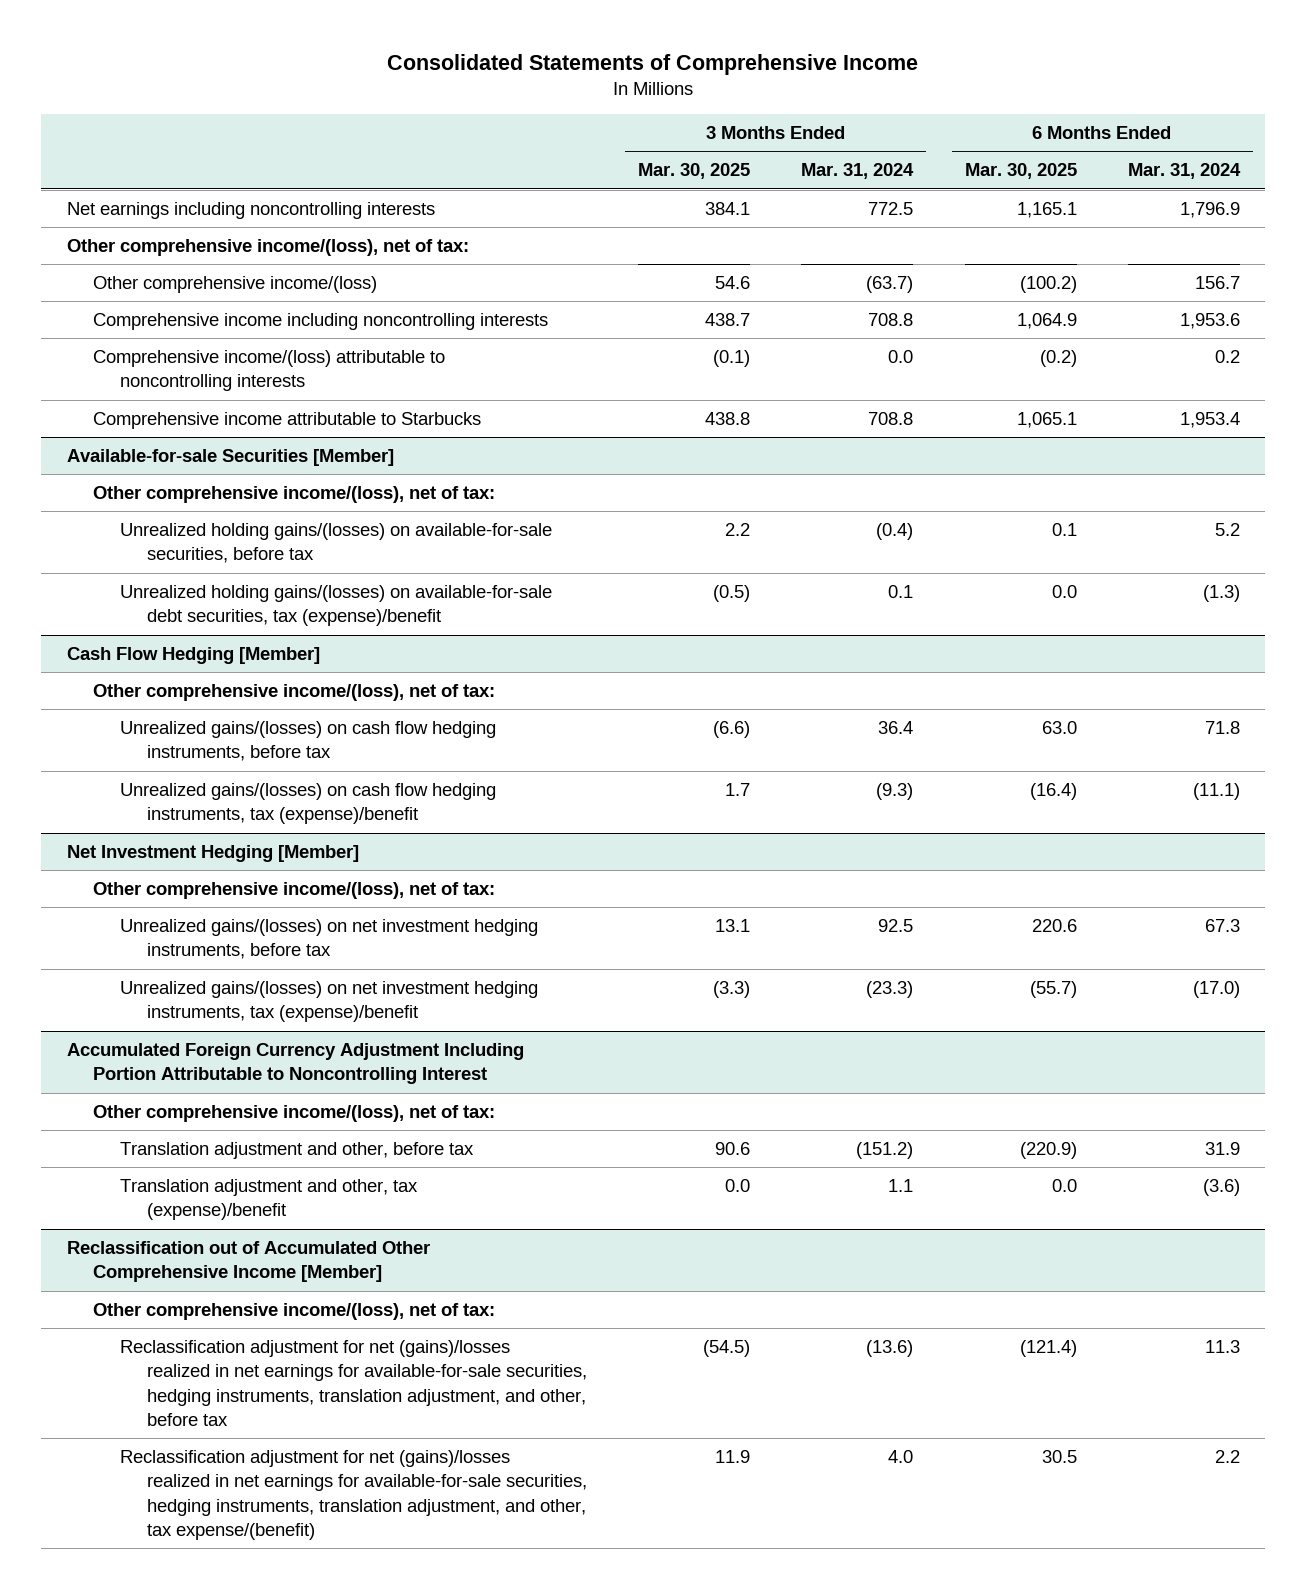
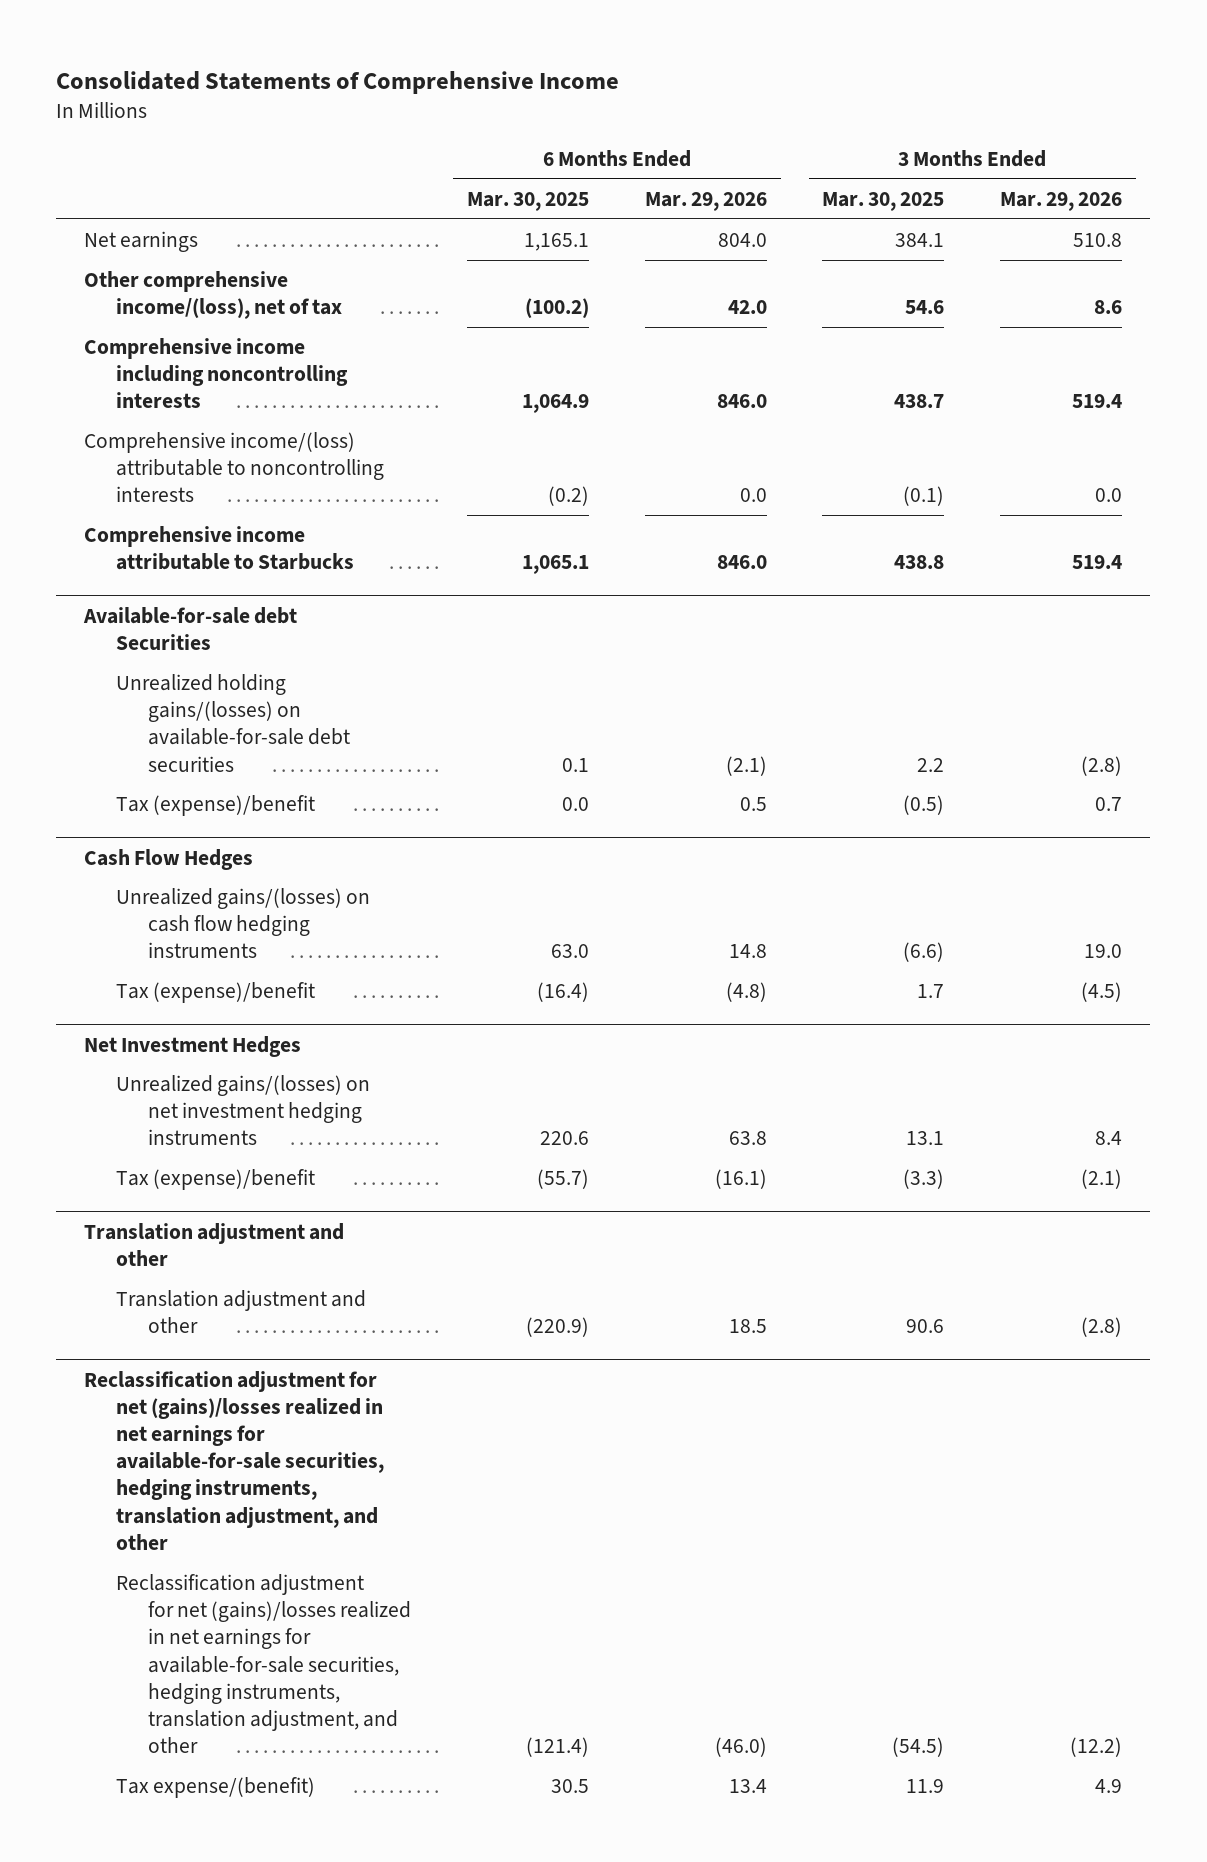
[801,163,915,180] Mar. 31, 2024 -> none
[1127,163,1241,180] Mar. 31, 2024 -> none
none -> [644,191,767,211] Mar. 29, 2026
none -> [1000,191,1123,211] Mar. 29, 2026
[66,239,469,257] Other comprehensive income/(loss), net of tax: -> none
[66,202,435,220] Net earnings including noncontrolling interests -> [84,230,199,252] Net earnings
[93,276,378,294] Other comprehensive income/(loss) -> [84,270,342,320] Other comprehensive income/(loss), net of tax
[93,486,496,504] Other comprehensive income/(loss), net of tax: -> none
[93,684,496,702] Other comprehensive income/(loss), net of tax: -> none
[93,882,496,900] Other comprehensive income/(loss), net of tax: -> none
[93,1105,496,1123] Other comprehensive income/(loss), net of tax: -> none
[119,1179,418,1221] Translation adjustment and other, tax (expense)/benefit -> none
[93,1303,496,1321] Other comprehensive income/(loss), net of tax: -> none
[66,449,394,467] Available-for-sale Securities [Member] -> [83,606,298,650] Available-for-sale debt Securities
[119,523,552,564] Unrealized holding gains/(losses) on available-for-sale securities, before tax -> [115,673,350,772] Unrealized holding gains/(losses) on available-for-sale debt securities
[119,585,552,627] Unrealized holding gains/(losses) on available-for-sale debt securities, tax (expense)/benefit -> [115,794,315,816] Tax (expense)/benefit
[66,647,320,665] Cash Flow Hedging [Member] -> [84,848,254,870] Cash Flow Hedges
[119,721,496,762] Unrealized gains/(losses) on cash flow hedging instruments, before tax -> [115,887,370,959] Unrealized gains/(losses) on cash flow hedging instruments
[119,783,496,825] Unrealized gains/(losses) on cash flow hedging instruments, tax (expense)/benefit -> [115,981,315,1003] Tax (expense)/benefit
[66,845,359,863] Net Investment Hedging [Member] -> [84,1035,302,1057] Net Investment Hedges
[119,919,538,960] Unrealized gains/(losses) on net investment hedging instruments, before tax -> [115,1074,370,1146] Unrealized gains/(losses) on net investment hedging instruments
[119,981,538,1023] Unrealized gains/(losses) on net investment hedging instruments, tax (expense)/benefit -> [115,1168,315,1190] Tax (expense)/benefit
[66,1043,524,1085] Accumulated Foreign Currency Adjustment Including Portion Attributable to Noncontrolling Interest -> [84,1222,345,1266] Translation adjustment and other
[119,1142,474,1160] Translation adjustment and other, before tax -> [115,1289,366,1334] Translation adjustment and other
[66,1241,430,1283] Reclassification out of Accumulated Other Comprehensive Income [Member] -> [84,1370,384,1550] Reclassification adjustment for net (gains)/losses realized in net earnings for available-for-sale securities, hedging instruments, translation adjustment, and other
[119,1340,587,1426] Reclassification adjustment for net (gains)/losses realized in net earnings for available-for-sale securities, hedging instruments, translation adjustment, and other, before tax -> [115,1573,411,1754] Reclassification adjustment for net (gains)/losses realized in net earnings for available-for-sale securities, hedging instruments, translation adjustment, and other
[119,1450,587,1540] Reclassification adjustment for net (gains)/losses realized in net earnings for available-for-sale securities, hedging instruments, translation adjustment, and other, tax expense/(benefit) -> [115,1776,315,1798] Tax expense/(benefit)

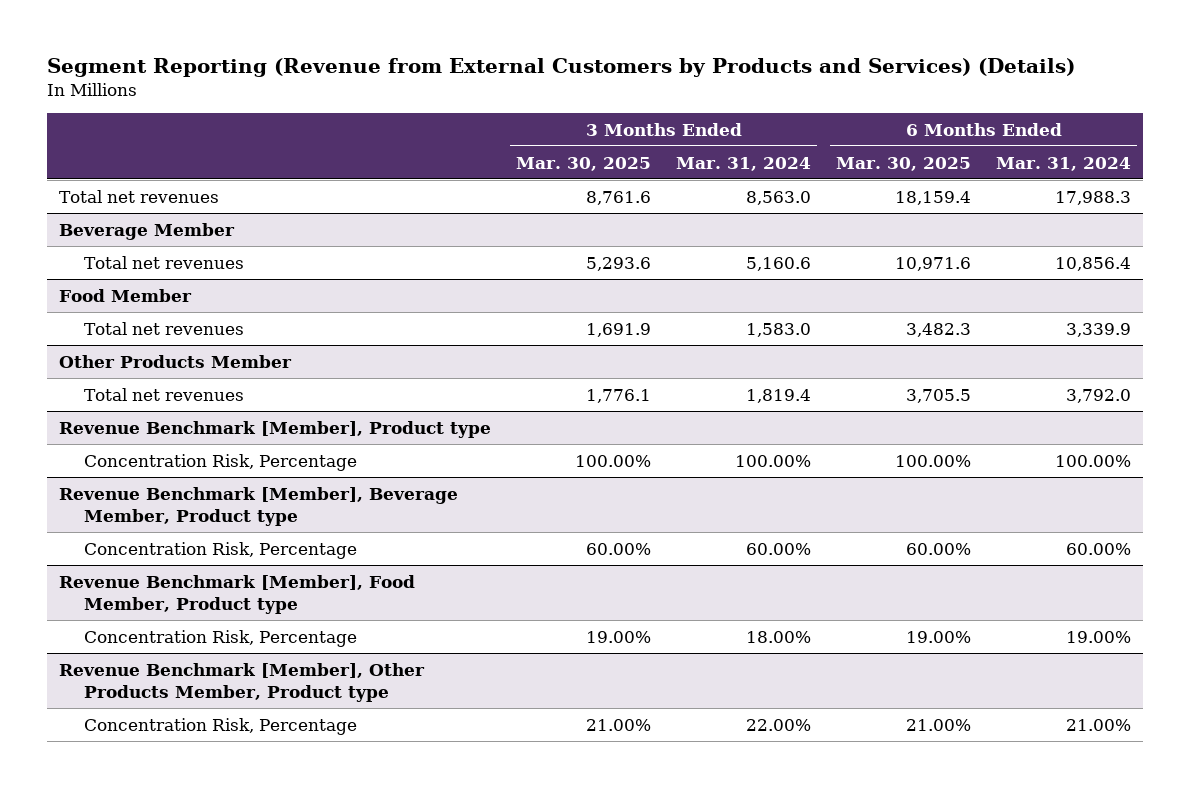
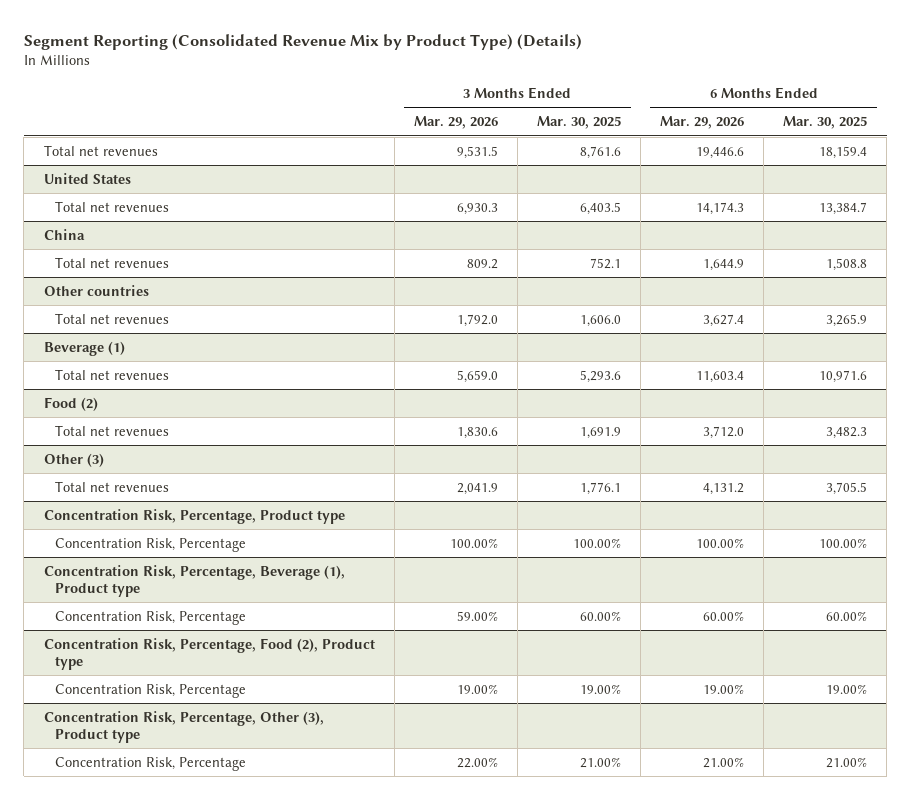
[46,58,1075,78] Segment Reporting (Revenue from External Customers by Products and Services) (Details) -> [23,34,582,51] Segment Reporting (Consolidated Revenue Mix by Product Type) (Details)
[676,156,812,171] Mar. 31, 2024 -> none
[995,156,1131,171] Mar. 31, 2024 -> none
none -> [413,116,498,130] Mar. 29, 2026
none -> [660,116,745,130] Mar. 29, 2026
none -> [43,172,131,184] United States
none -> [54,200,169,212] Total net revenues
none -> [43,228,85,240] China
none -> [54,256,169,268] Total net revenues
none -> [43,284,149,296] Other countries
none -> [54,312,169,324] Total net revenues
[59,222,236,240] Beverage Member -> [43,340,125,356] Beverage (1)
[59,288,193,302] Food Member -> [43,396,98,411] Food (2)
[59,354,293,368] Other Products Member -> [43,452,104,467] Other (3)
[59,420,492,438] Revenue Benchmark [Member], Product type -> none
none -> [43,508,345,524] Concentration Risk, Percentage, Product type
[59,486,459,526] Revenue Benchmark [Member], Beverage Member, Product type -> none
none -> [43,564,345,597] Concentration Risk, Percentage, Beverage (1), Product type
[59,574,416,614] Revenue Benchmark [Member], Food Member, Product type -> none
none -> [43,637,375,670] Concentration Risk, Percentage, Food (2), Product type
[59,662,426,702] Revenue Benchmark [Member], Other Products Member, Product type -> none
none -> [43,710,324,743] Concentration Risk, Percentage, Other (3), Product type

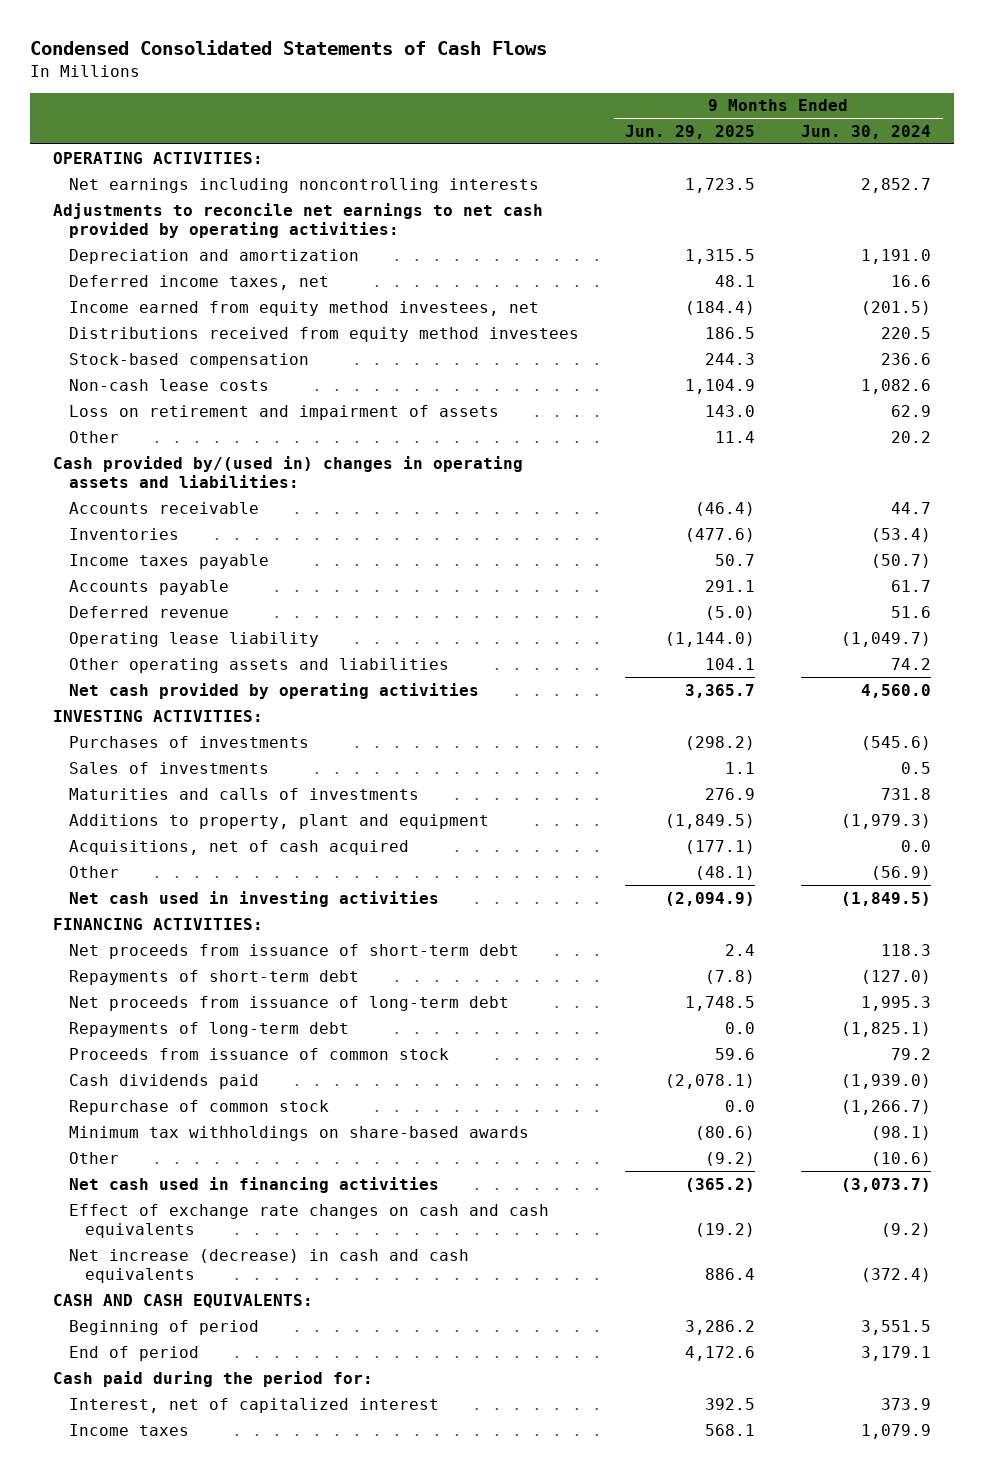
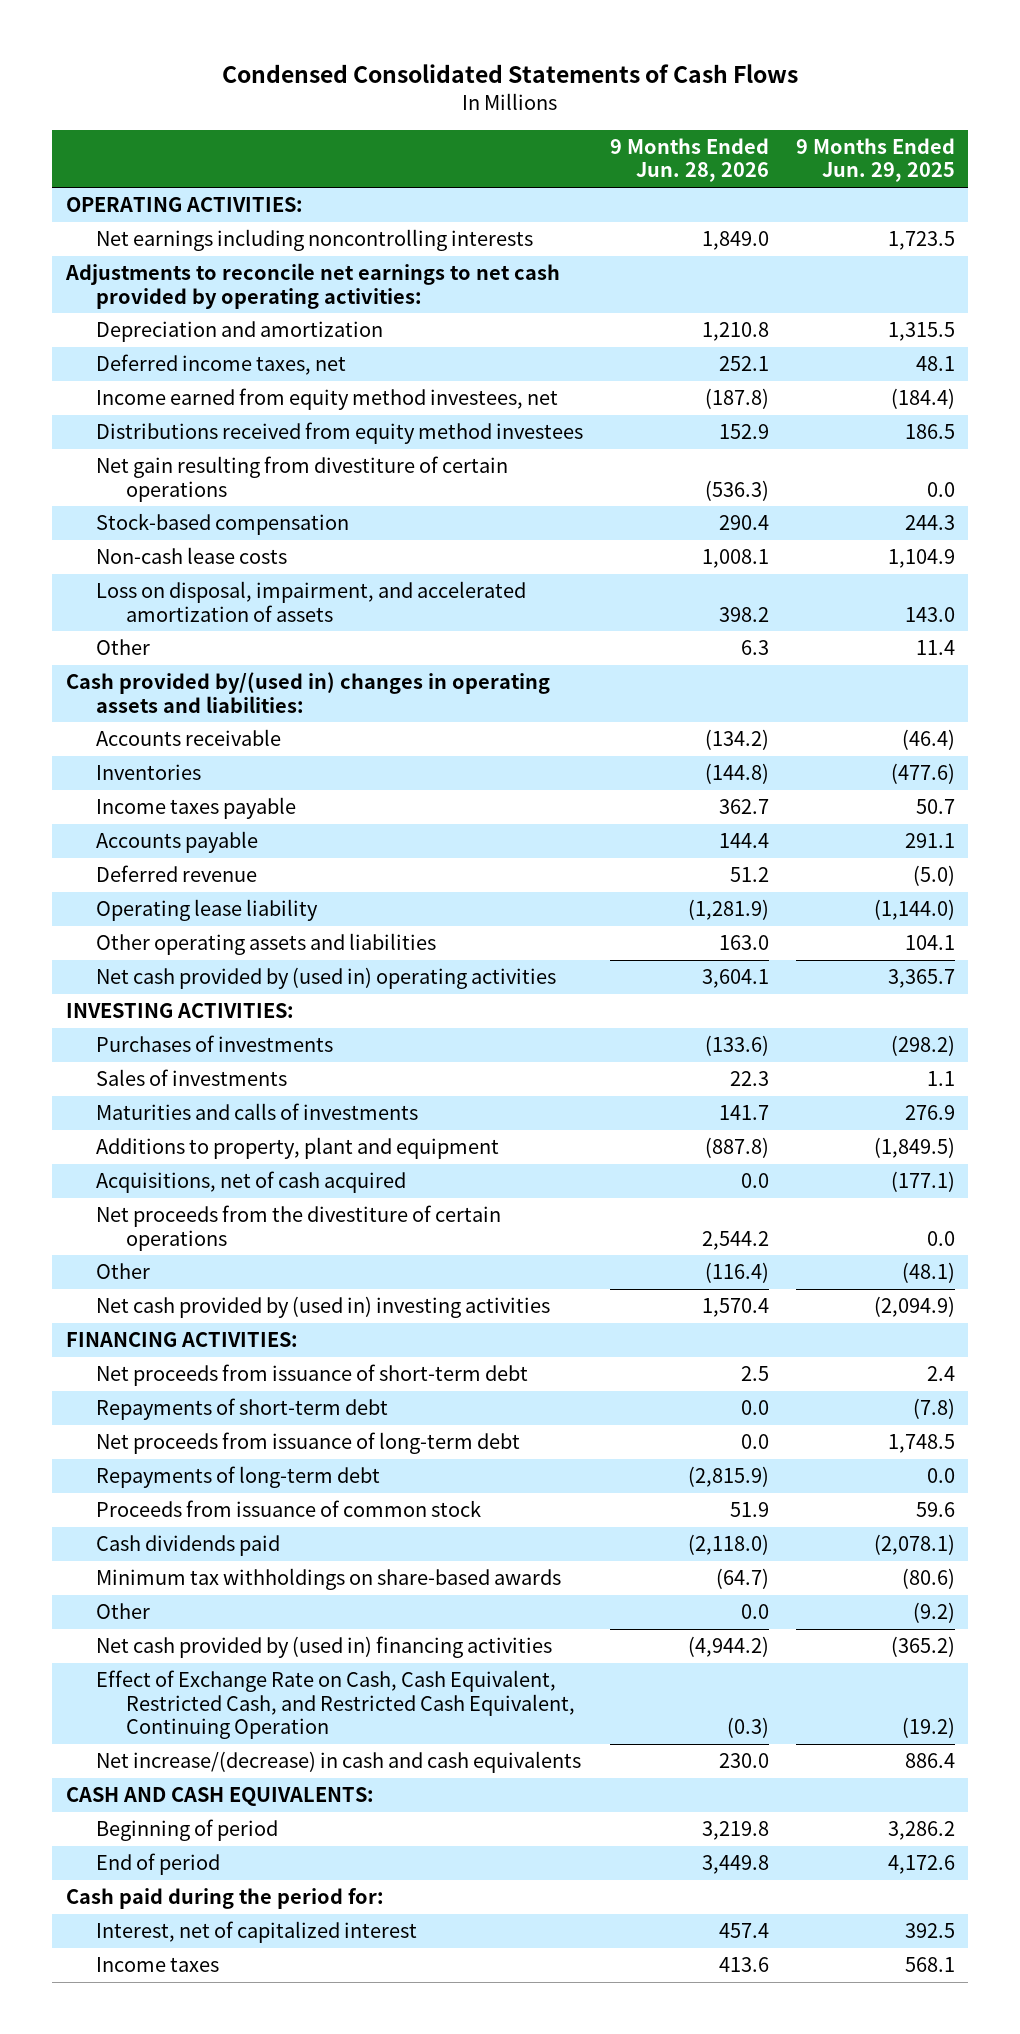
[801,124,932,139] Jun. 30, 2024 -> none
none -> [609,138,769,183] 9 Months Ended Jun. 28, 2026
none -> [95,456,508,502] Net gain resulting from divestiture of certain operations
[69,404,500,420] Loss on retirement and impairment of assets -> [95,581,526,622] Loss on disposal, impairment, and accelerated amortization of assets
[69,682,480,699] Net cash provided by operating activities -> [95,967,556,990] Net cash provided by (used in) operating activities
none -> [95,1205,501,1251] Net proceeds from the divestiture of certain operations
[69,890,440,907] Net cash used in investing activities -> [95,1296,550,1319] Net cash provided by (used in) investing activities
[69,1099,330,1115] Repurchase of common stock -> none
[69,1176,440,1193] Net cash used in financing activities -> [95,1636,552,1659] Net cash provided by (used in) financing activities
[69,1203,550,1238] Effect of exchange rate changes on cash and cash equivalents -> [95,1670,575,1739] Effect of Exchange Rate on Cash, Cash Equivalent, Restricted Cash, and Restricted Cash Equivalent, Continuing Operation
[69,1248,470,1283] Net increase (decrease) in cash and cash equivalents -> [95,1751,581,1774] Net increase/(decrease) in cash and cash equivalents

